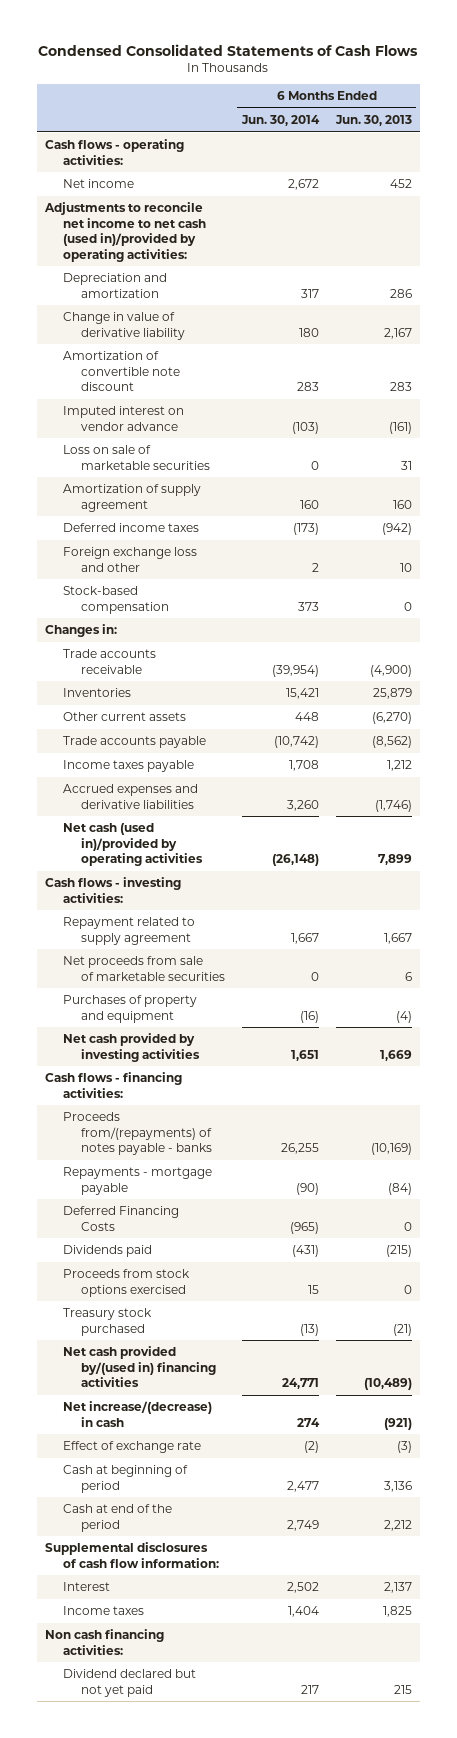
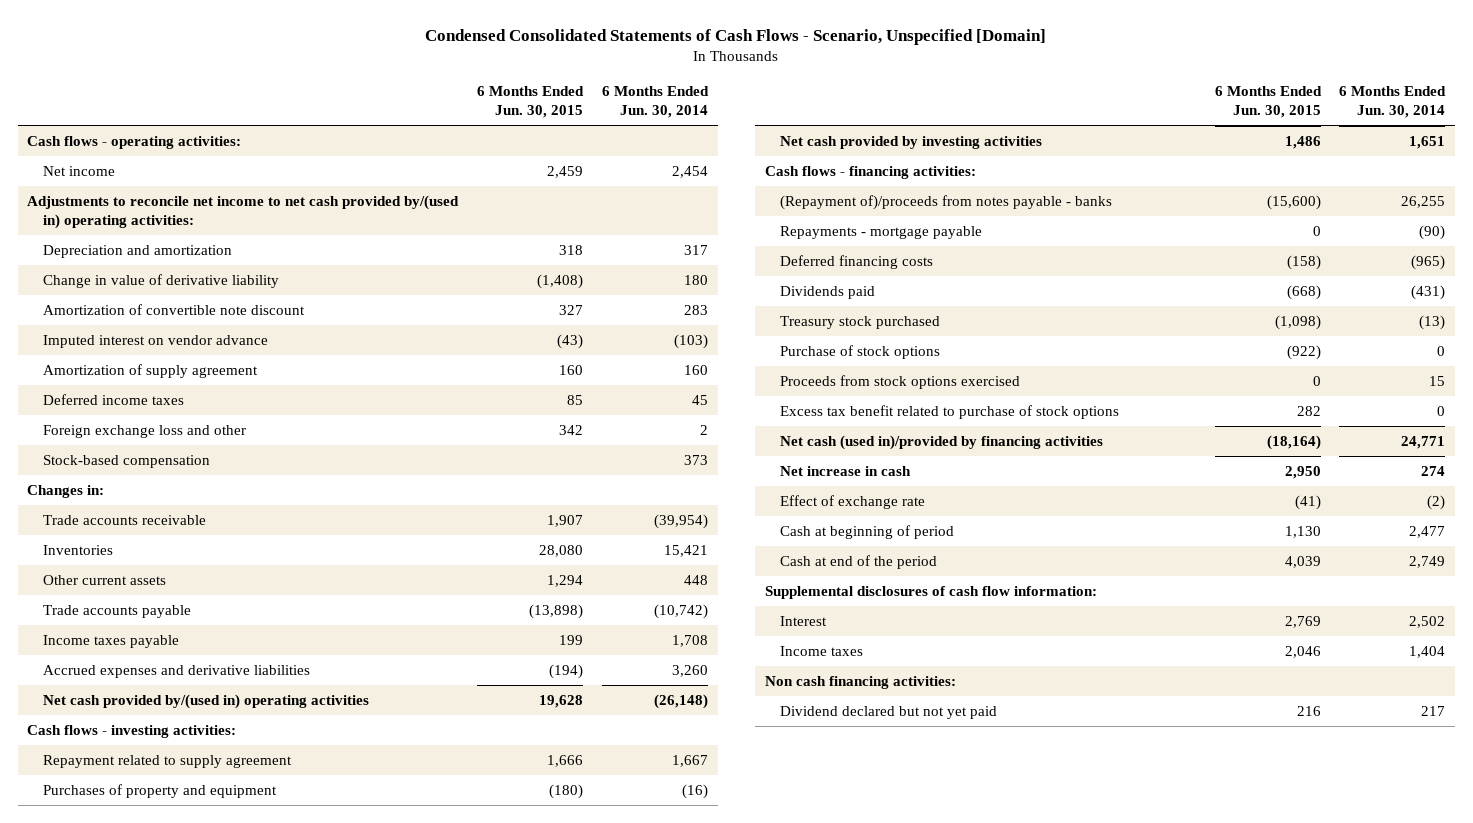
[38,43,419,56] Condensed Consolidated Statements of Cash Flows -> [425,29,1047,46] Condensed Consolidated Statements of Cash Flows - Scenario, Unspecified [Domain]
[334,115,412,127] Jun. 30, 2013 -> none
none -> [477,86,585,119] 6 Months Ended Jun. 30, 2015
[287,179,319,191] 2,672 -> [672,166,709,179] 2,454
[44,202,206,262] Adjustments to reconcile net income to net cash (used in)/provided by operating activities: -> [27,195,460,229] Adjustments to reconcile net income to net cash provided by/(used in) operating activities:
[62,445,210,470] Loss on sale of marketable securities -> none
[292,523,319,536] (173) -> [692,395,709,406] 45
[62,823,203,867] Net cash (used in)/provided by operating activities -> [42,694,369,710] Net cash provided by/(used in) operating activities
[62,956,225,981] Net proceeds from sale of marketable securities -> none
[62,1112,212,1156] Proceeds from/(repayments) of notes payable - banks -> [780,195,1113,211] (Repayment of)/proceeds from notes payable - banks
[62,1206,179,1231] Deferred Financing Costs -> [780,255,934,270] Deferred financing costs
none -> [780,345,941,360] Purchase of stock options
[62,1269,190,1297] Proceeds from stock options exercised -> [780,375,1021,390] Proceeds from stock options exercised
none -> [780,405,1120,420] Excess tax benefit related to purchase of stock options
[62,1346,216,1388] Net cash provided by/(used in) financing activities -> [780,435,1104,451] Net cash (used in)/provided by financing activities
[62,1401,212,1427] Net increase/(decrease) in cash -> [780,466,912,477] Net increase in cash

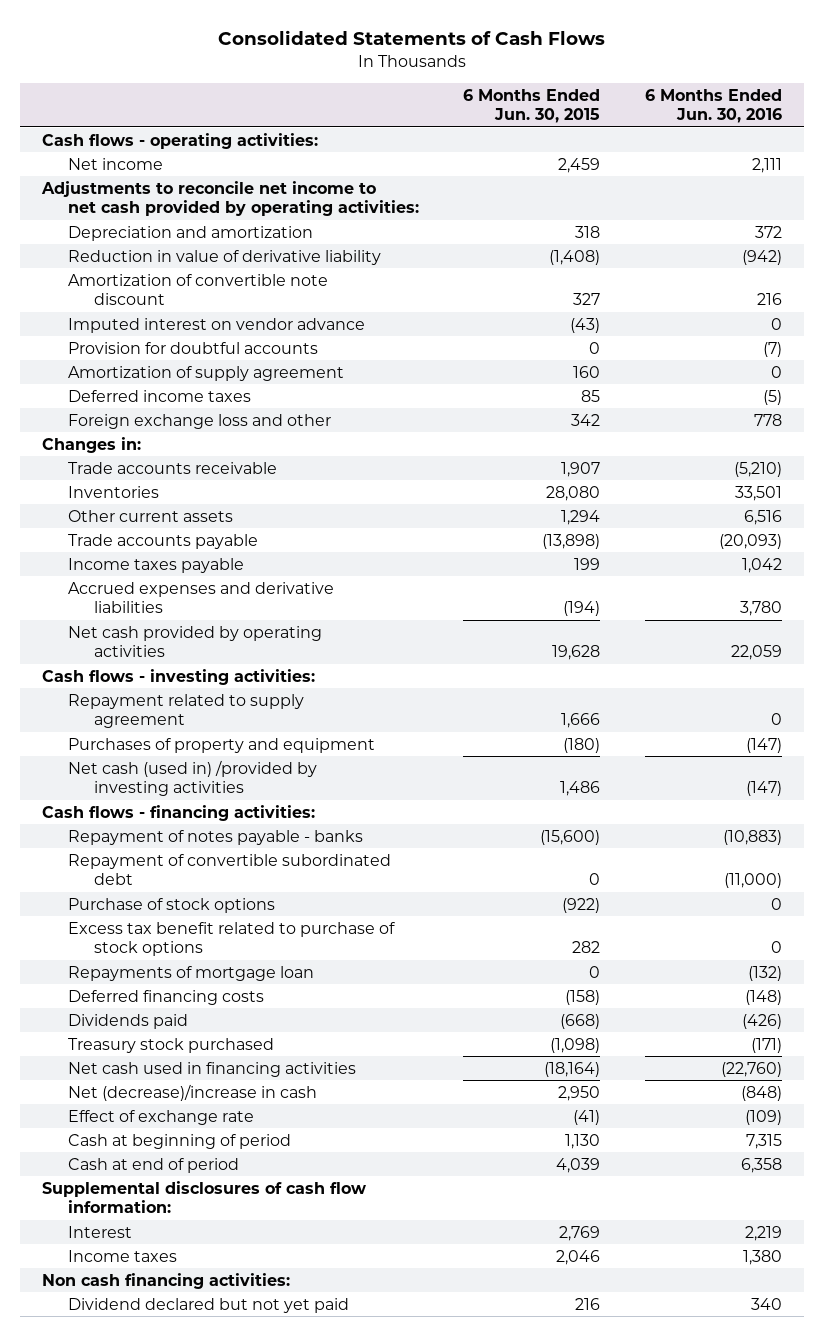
[425,29,1047,46] Condensed Consolidated Statements of Cash Flows - Scenario, Unspecified [Domain] -> [217,29,605,45] Consolidated Statements of Cash Flows
[602,86,710,119] 6 Months Ended Jun. 30, 2014 -> none
none -> [644,88,782,124] 6 Months Ended Jun. 30, 2016
[27,195,460,229] Adjustments to reconcile net income to net cash provided by/(used in) operating activities: -> [40,180,419,217] Adjustments to reconcile net income to net cash provided by operating activities:
[42,274,279,289] Change in value of derivative liability -> [67,249,381,265] Reduction in value of derivative liability
none -> [67,341,318,354] Provision for doubtful accounts
[42,455,210,469] Stock-based compensation -> none
[42,694,369,710] Net cash provided by/(used in) operating activities -> [67,625,322,658] Net cash provided by operating activities
[780,136,1043,150] Net cash provided by investing activities -> [67,759,317,797] Net cash (used in) /provided by investing activities
[780,195,1113,211] (Repayment of)/proceeds from notes payable - banks -> [67,829,363,845] Repayment of notes payable - banks
none -> [67,853,391,886] Repayment of convertible subordinated debt
[780,345,941,360] Purchase of stock options -> [67,897,275,913] Purchase of stock options
[780,405,1120,420] Excess tax benefit related to purchase of stock options -> [67,921,395,957] Excess tax benefit related to purchase of stock options
[780,226,983,240] Repayments - mortgage payable -> [67,965,314,981] Repayments of mortgage loan
[780,375,1021,390] Proceeds from stock options exercised -> none
[780,435,1104,451] Net cash (used in)/provided by financing activities -> [67,1061,356,1077] Net cash used in financing activities
[780,466,912,477] Net increase in cash -> [67,1083,317,1101] Net (decrease)/increase in cash
[780,555,938,570] Cash at end of the period -> [67,1157,239,1173] Cash at end of period

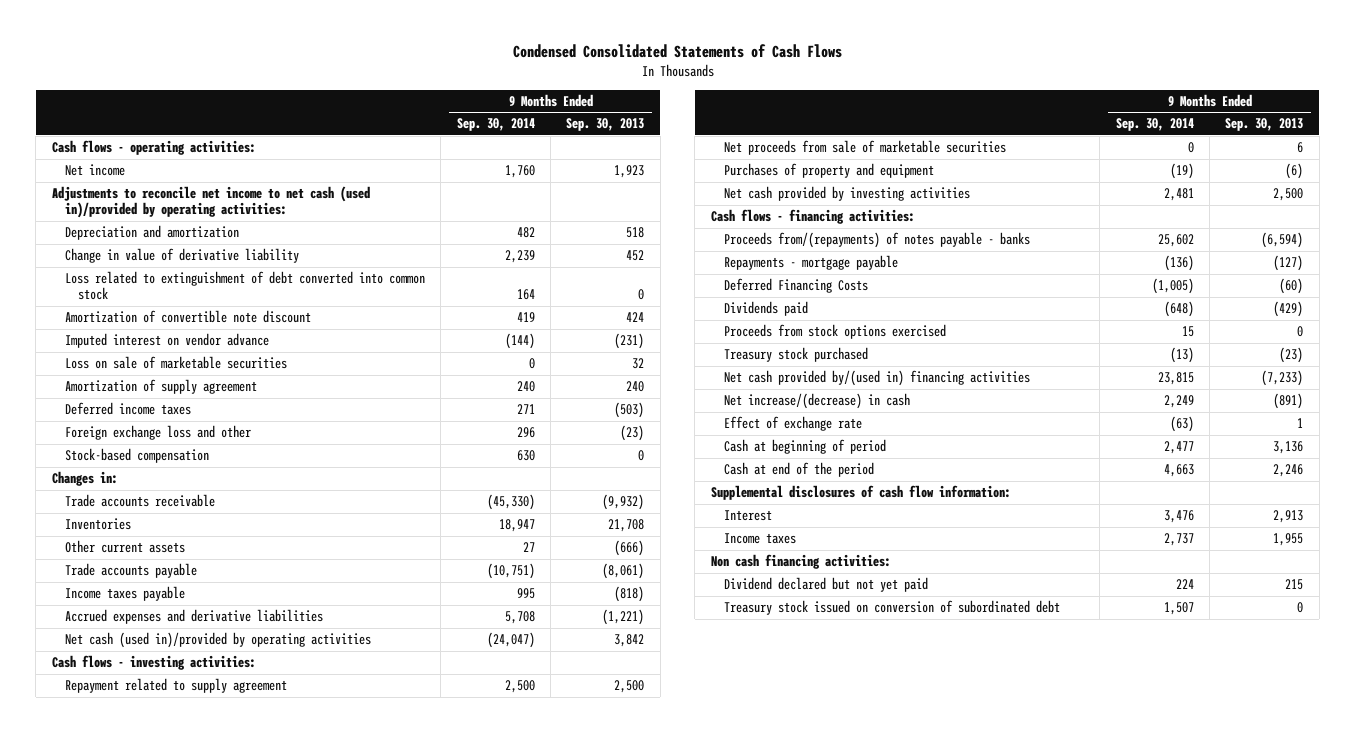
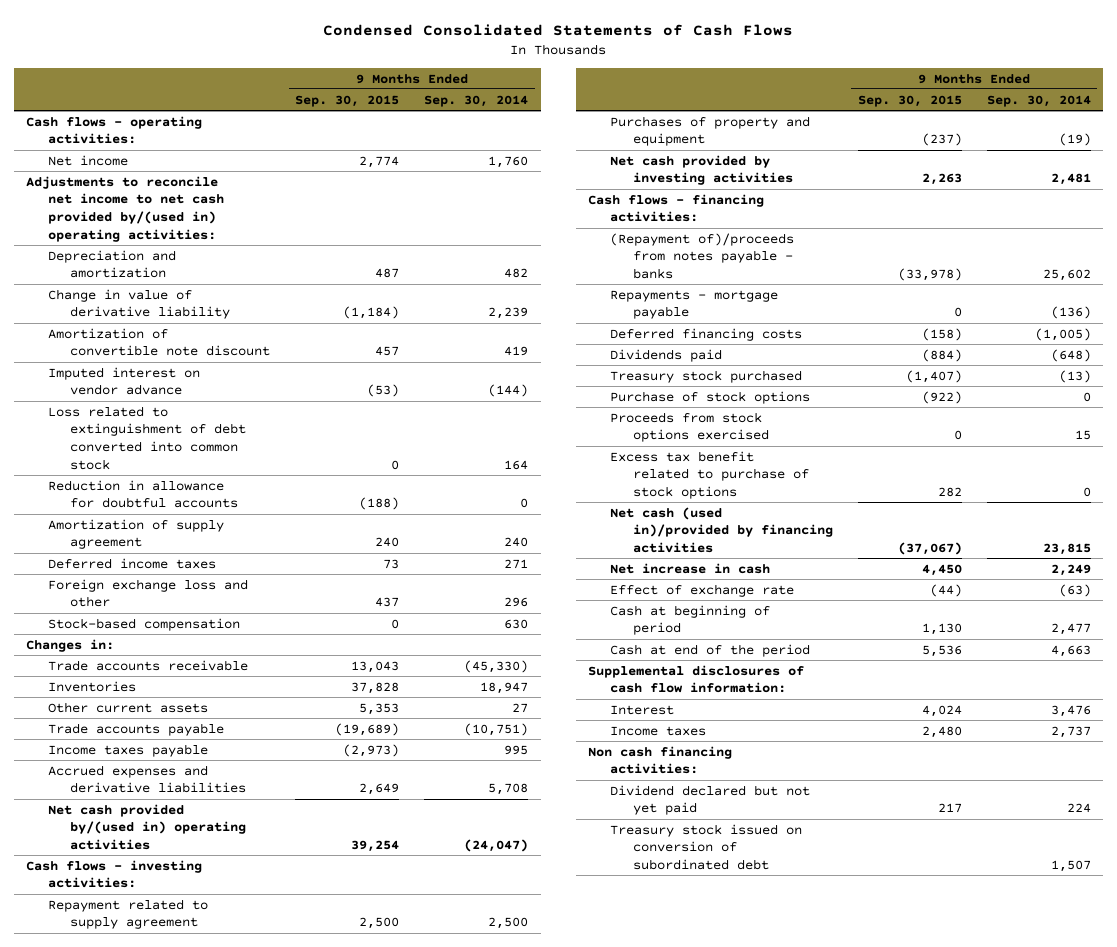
[566,118,645,132] Sep. 30, 2013 -> none
none -> [295,94,400,107] Sep. 30, 2015
[51,186,370,219] Adjustments to reconcile net income to net cash (used in)/provided by operating activities: -> [26,175,225,242] Adjustments to reconcile net income to net cash provided by/(used in) operating activities:
[64,356,287,370] Loss on sale of marketable securities -> none
[64,271,425,301] Loss related to extinguishment of debt converted into common stock -> [48,405,247,470] Loss related to extinguishment of debt converted into common stock
none -> [48,479,239,509] Reduction in allowance for doubtful accounts
[64,632,371,649] Net cash (used in)/provided by operating activities -> [48,803,247,850] Net cash provided by/(used in) operating activities
[723,140,1006,156] Net proceeds from sale of marketable securities -> none
[723,232,1030,249] Proceeds from/(repayments) of notes payable - banks -> [610,232,795,279] (Repayment of)/proceeds from notes payable - banks
[723,278,868,294] Deferred Financing Costs -> [610,327,803,341] Deferred financing costs
none -> [610,390,811,404] Purchase of stock options
[723,324,946,340] Proceeds from stock options exercised -> [610,411,769,443] Proceeds from stock options exercised
none -> [610,450,809,499] Excess tax benefit related to purchase of stock options
[723,370,1030,387] Net cash provided by/(used in) financing activities -> [610,506,833,553] Net cash (used in)/provided by financing activities
[723,393,910,410] Net increase/(decrease) in cash -> [610,562,771,574] Net increase in cash

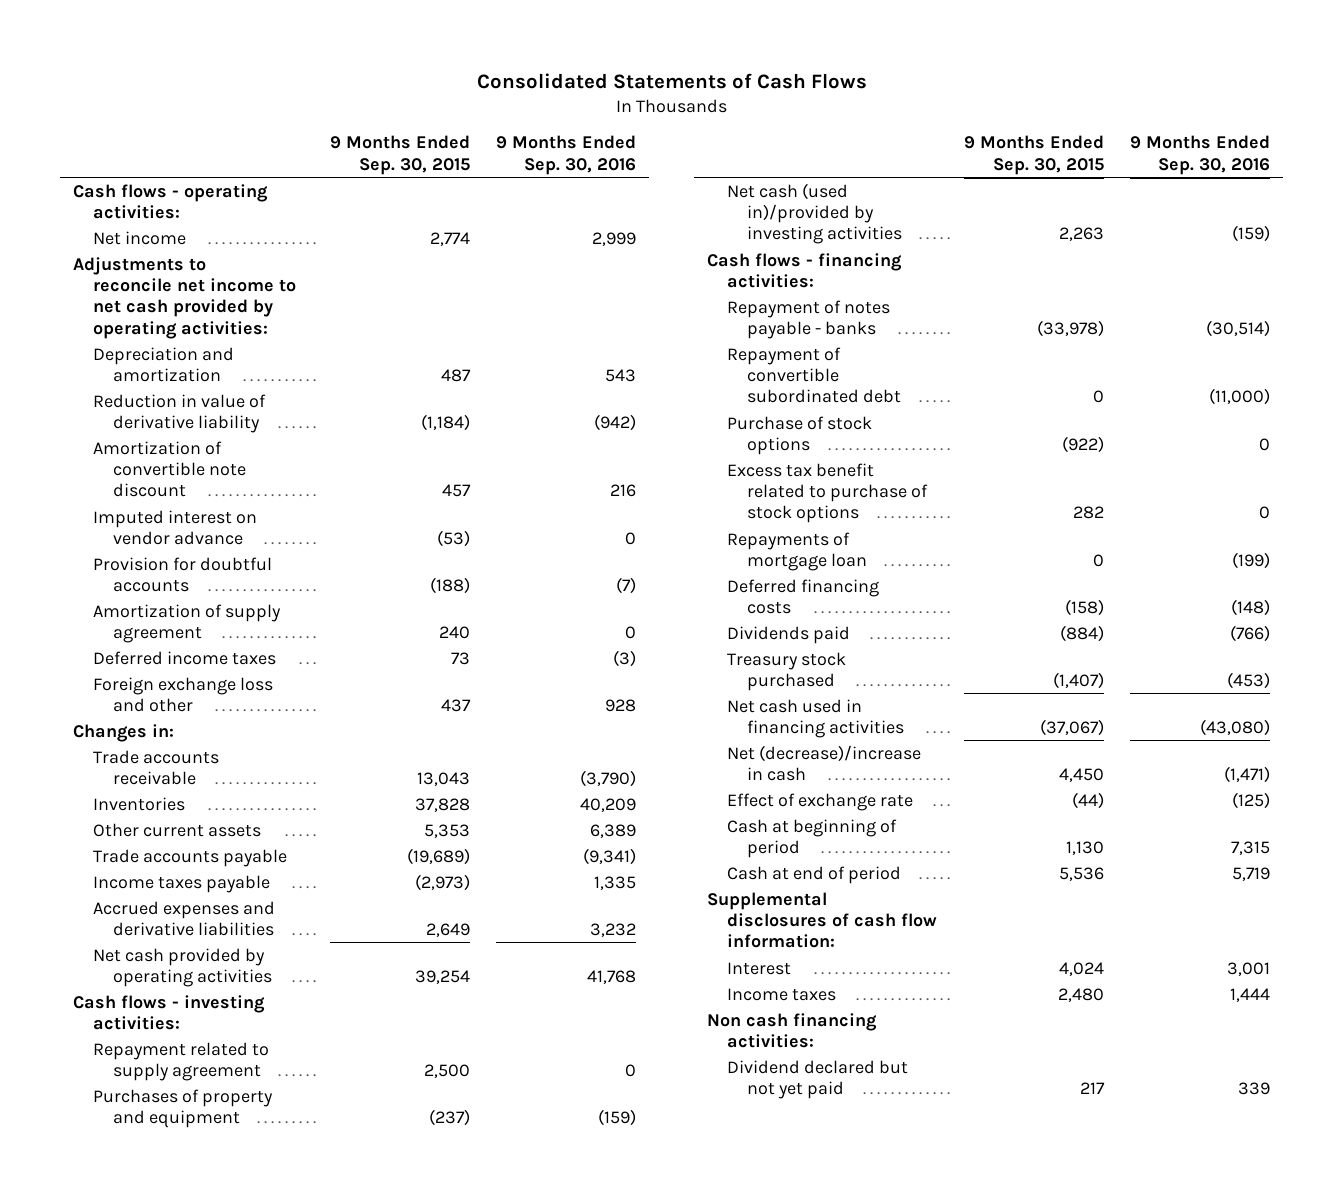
[323,24,794,37] Condensed Consolidated Statements of Cash Flows -> [476,72,867,89] Consolidated Statements of Cash Flows
[424,94,529,107] Sep. 30, 2014 -> none
none -> [496,135,637,175] 9 Months Ended Sep. 30, 2016
[26,175,225,242] Adjustments to reconcile net income to net cash provided by/(used in) operating activities: -> [73,256,297,339] Adjustments to reconcile net income to net cash provided by operating activities:
[48,288,231,320] Change in value of derivative liability -> [93,393,267,434] Reduction in value of derivative liability
[48,405,247,470] Loss related to extinguishment of debt converted into common stock -> none
[48,479,239,509] Reduction in allowance for doubtful accounts -> [93,556,273,593] Provision for doubtful accounts
[48,617,241,631] Stock-based compensation -> none
[48,803,247,850] Net cash provided by/(used in) operating activities -> [93,947,273,988] Net cash provided by operating activities
[610,154,793,186] Net cash provided by investing activities -> [727,182,902,245] Net cash (used in)/provided by investing activities
[610,232,795,279] (Repayment of)/proceeds from notes payable - banks -> [727,299,891,340] Repayment of notes payable - banks
none -> [727,346,901,404] Repayment of convertible subordinated debt
[610,390,811,404] Purchase of stock options -> [727,415,873,456] Purchase of stock options
[610,450,809,499] Excess tax benefit related to purchase of stock options -> [727,462,928,524] Excess tax benefit related to purchase of stock options
[610,289,779,320] Repayments - mortgage payable -> [727,531,867,572] Repayments of mortgage loan
[610,411,769,443] Proceeds from stock options exercised -> none
[610,506,833,553] Net cash (used in)/provided by financing activities -> [727,698,904,739] Net cash used in financing activities
[610,562,771,574] Net increase in cash -> [727,744,922,782] Net (decrease)/increase in cash
[610,643,811,657] Cash at end of the period -> [727,865,902,884] Cash at end of period
[610,823,803,870] Treasury stock issued on conversion of subordinated debt -> none

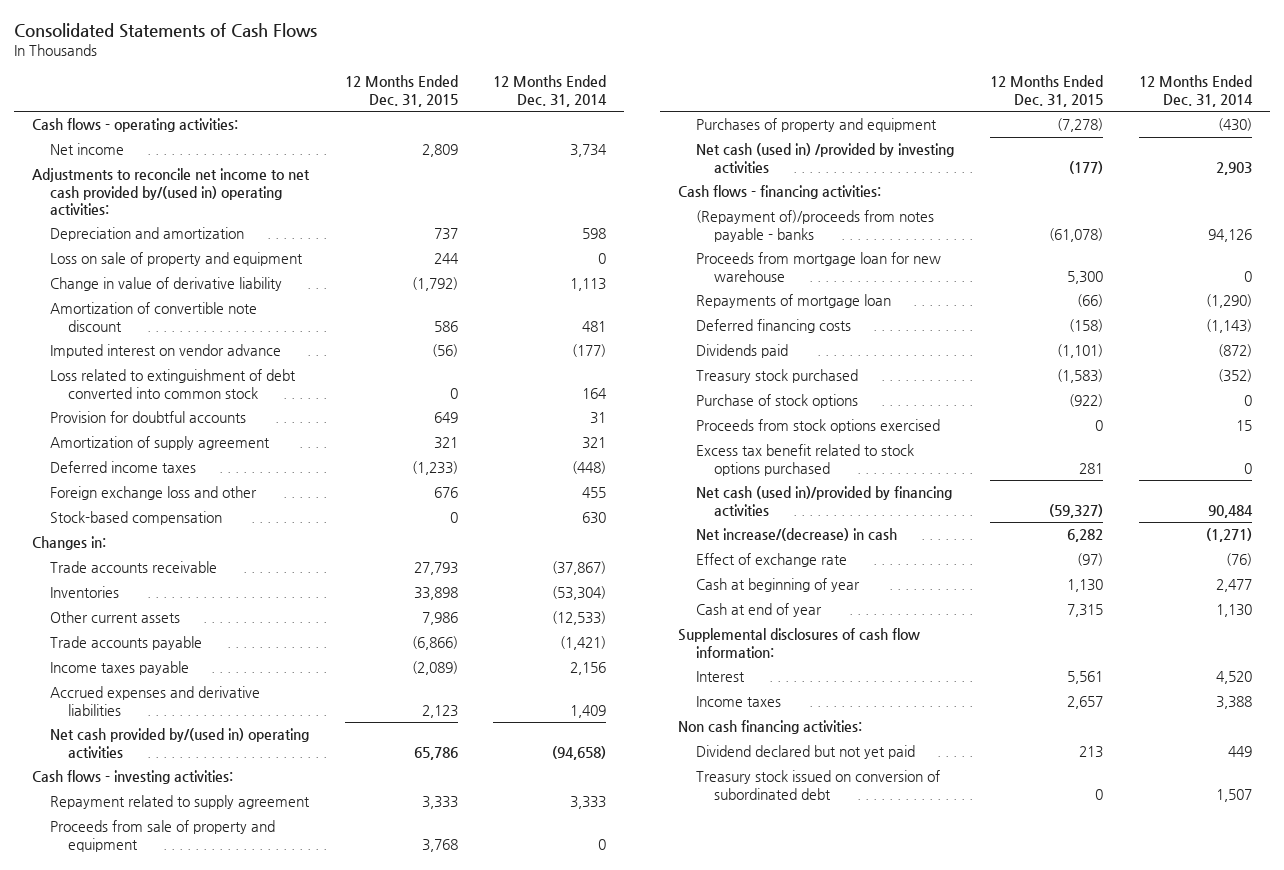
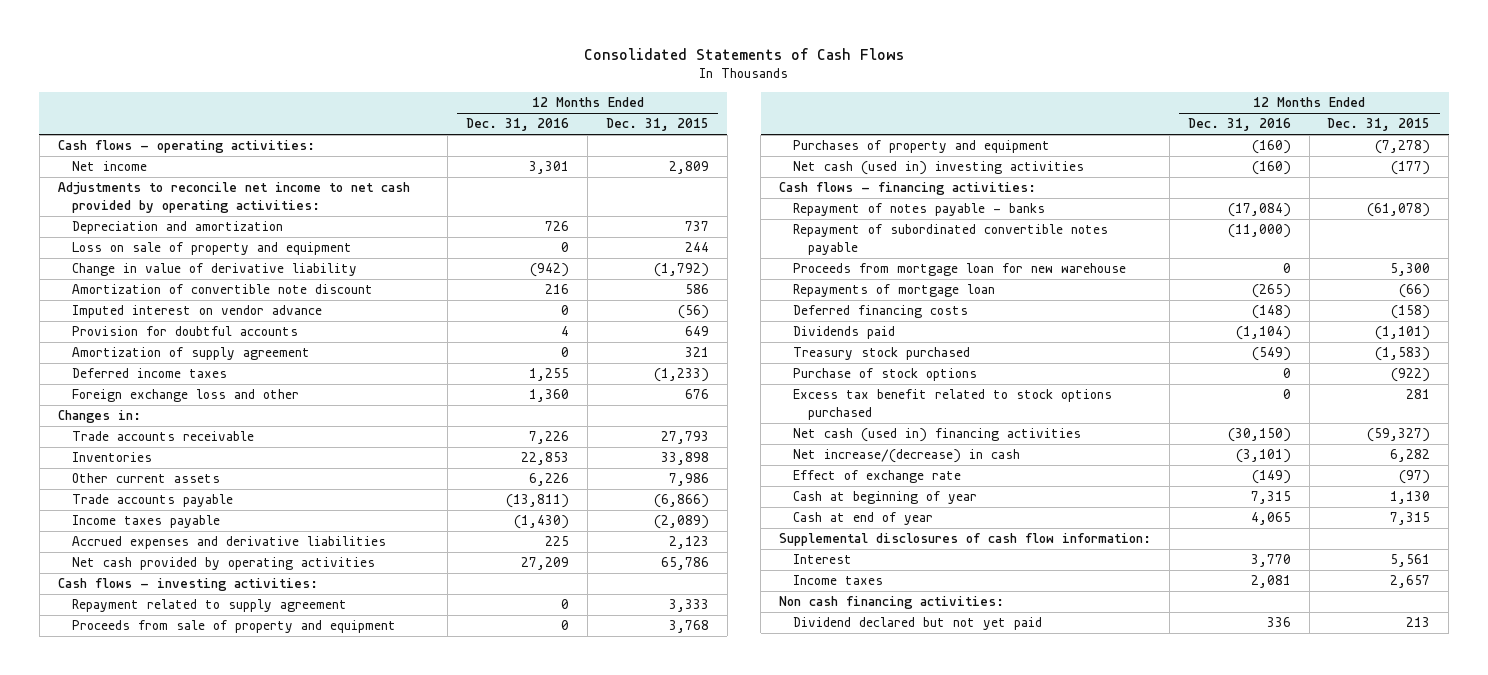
[493,75,608,107] 12 Months Ended Dec. 31, 2014 -> none
none -> [466,118,570,132] Dec. 31, 2016
[31,168,310,215] Adjustments to reconcile net income to net cash provided by/(used in) operating activities: -> [57,182,410,213] Adjustments to reconcile net income to net cash provided by operating activities:
[49,369,296,399] Loss related to extinguishment of debt converted into common stock -> none
[49,511,222,526] Stock-based compensation -> none
[49,728,309,758] Net cash provided by/(used in) operating activities -> [71,557,375,571] Net cash provided by operating activities
[695,143,954,173] Net cash (used in) /provided by investing activities -> [793,161,1085,176] Net cash (used in) investing activities
[695,210,934,242] (Repayment of)/proceeds from notes payable - banks -> [793,203,1046,217] Repayment of notes payable - banks
none -> [793,224,1109,255] Repayment of subordinated convertible notes payable
[695,419,940,434] Proceeds from stock options exercised -> none
[695,486,952,516] Net cash (used in)/provided by financing activities -> [793,428,1082,443] Net cash (used in) financing activities
[695,770,940,800] Treasury stock issued on conversion of subordinated debt -> none

